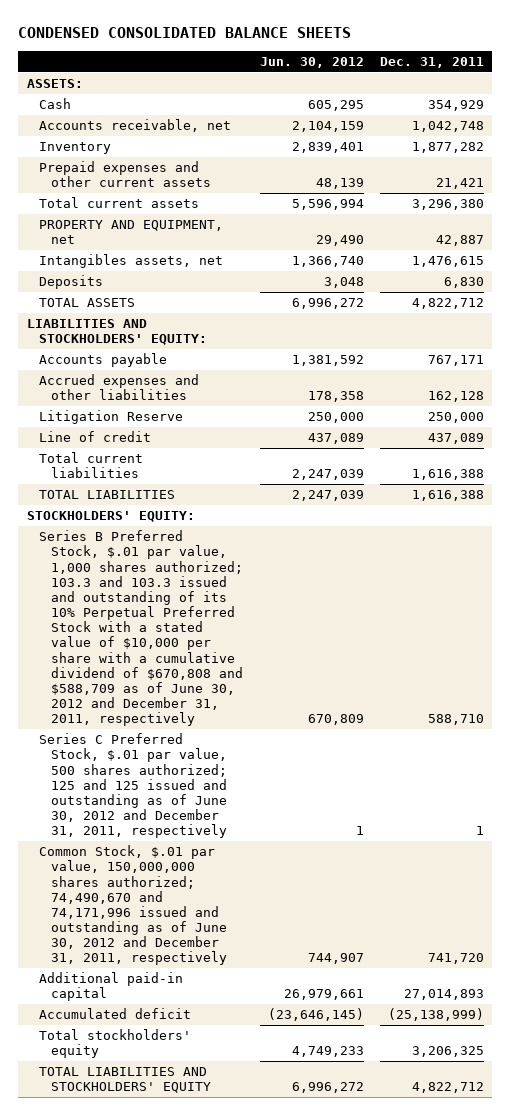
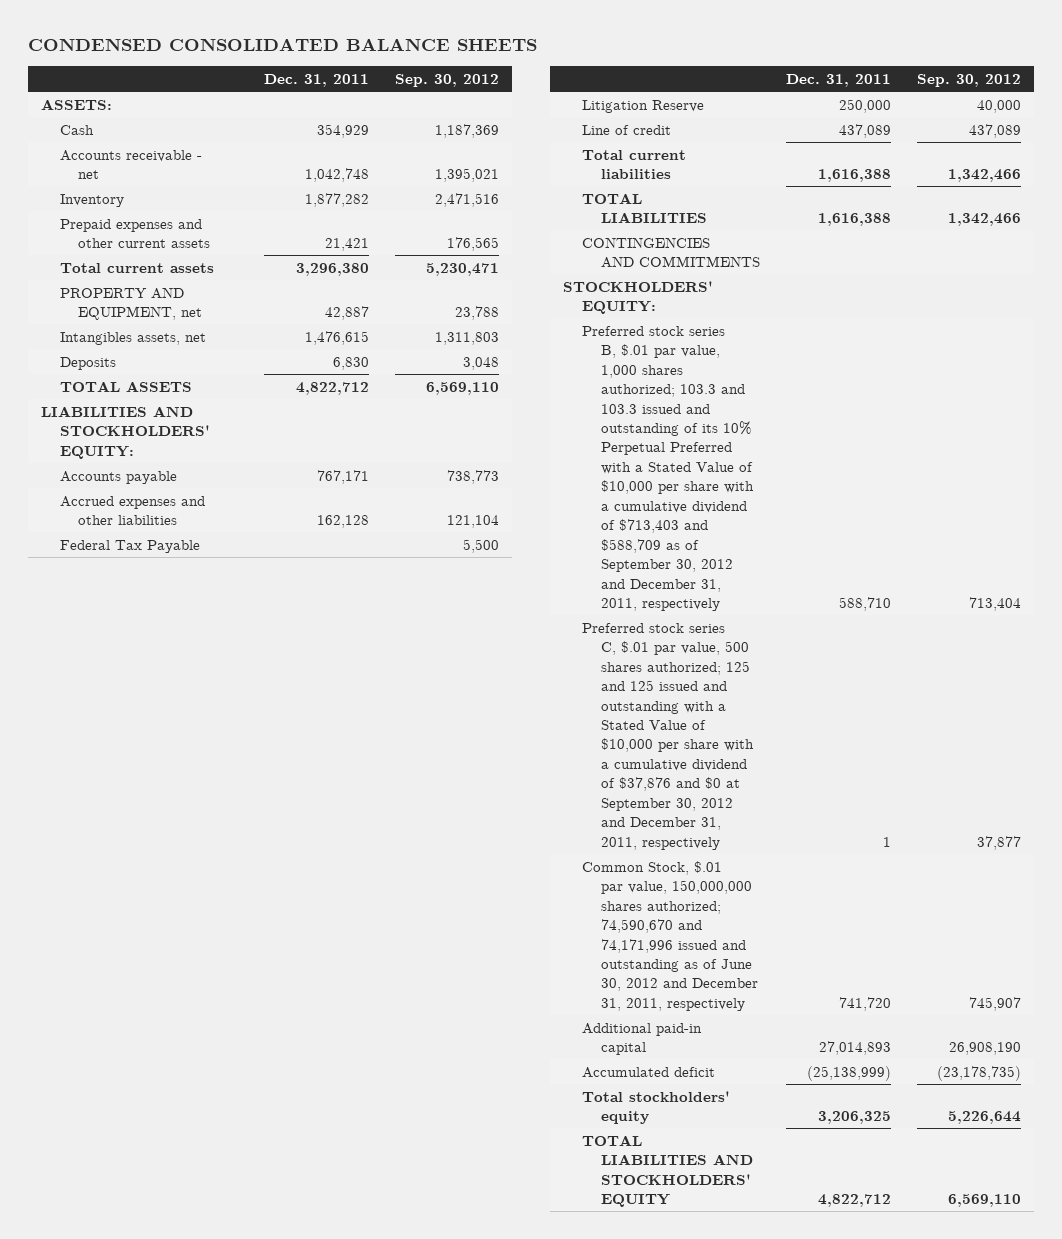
[259,56,364,68] Jun. 30, 2012 -> none
none -> [394,73,499,87] Sep. 30, 2012
[38,119,231,133] Accounts receivable, net -> [59,149,202,180] Accounts receivable - net
none -> [59,539,200,553] Federal Tax Payable
none -> [581,236,760,269] CONTINGENCIES AND COMMITMENTS
[38,530,244,727] Series B Preferred Stock, $.01 par value, 1,000 shares authorized; 103.3 and 103.3 issued and outstanding of its 10% Perpetual Preferred Stock with a stated value of $10,000 per share with a cumulative dividend of $670,808 and $588,709 as of June 30, 2012 and December 31, 2011, respectively -> [581,325,754,612] Preferred stock series B, $.01 par value, 1,000 shares authorized; 103.3 and 103.3 issued and outstanding of its 10% Perpetual Preferred with a Stated Value of $10,000 per share with a cumulative dividend of $713,403 and $588,709 as of September 30, 2012 and December 31, 2011, respectively
[38,733,228,839] Series C Preferred Stock, $.01 par value, 500 shares authorized; 125 and 125 issued and outstanding as of June 30, 2012 and December 31, 2011, respectively -> [581,622,754,850] Preferred stock series C, $.01 par value, 500 shares authorized; 125 and 125 issued and outstanding with a Stated Value of $10,000 per share with a cumulative dividend of $37,876 and $0 at September 30, 2012 and December 31, 2011, respectively
[38,845,228,966] Common Stock, $.01 par value, 150,000,000 shares authorized; 74,490,670 and 74,171,996 issued and outstanding as of June 30, 2012 and December 31, 2011, respectively -> [581,860,758,1011] Common Stock, $.01 par value, 150,000,000 shares authorized; 74,590,670 and 74,171,996 issued and outstanding as of June 30, 2012 and December 31, 2011, respectively

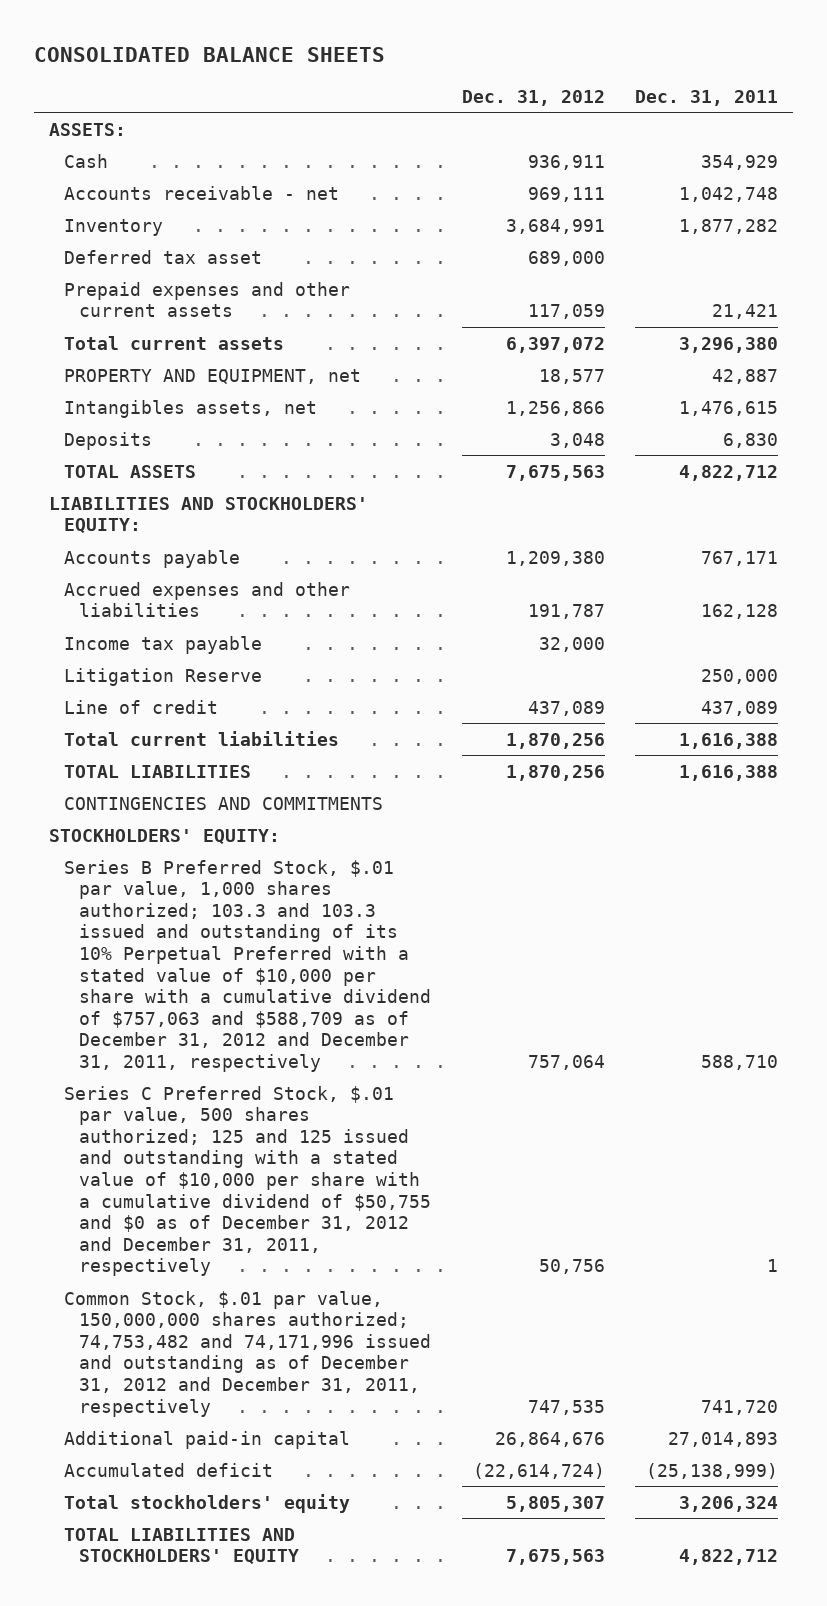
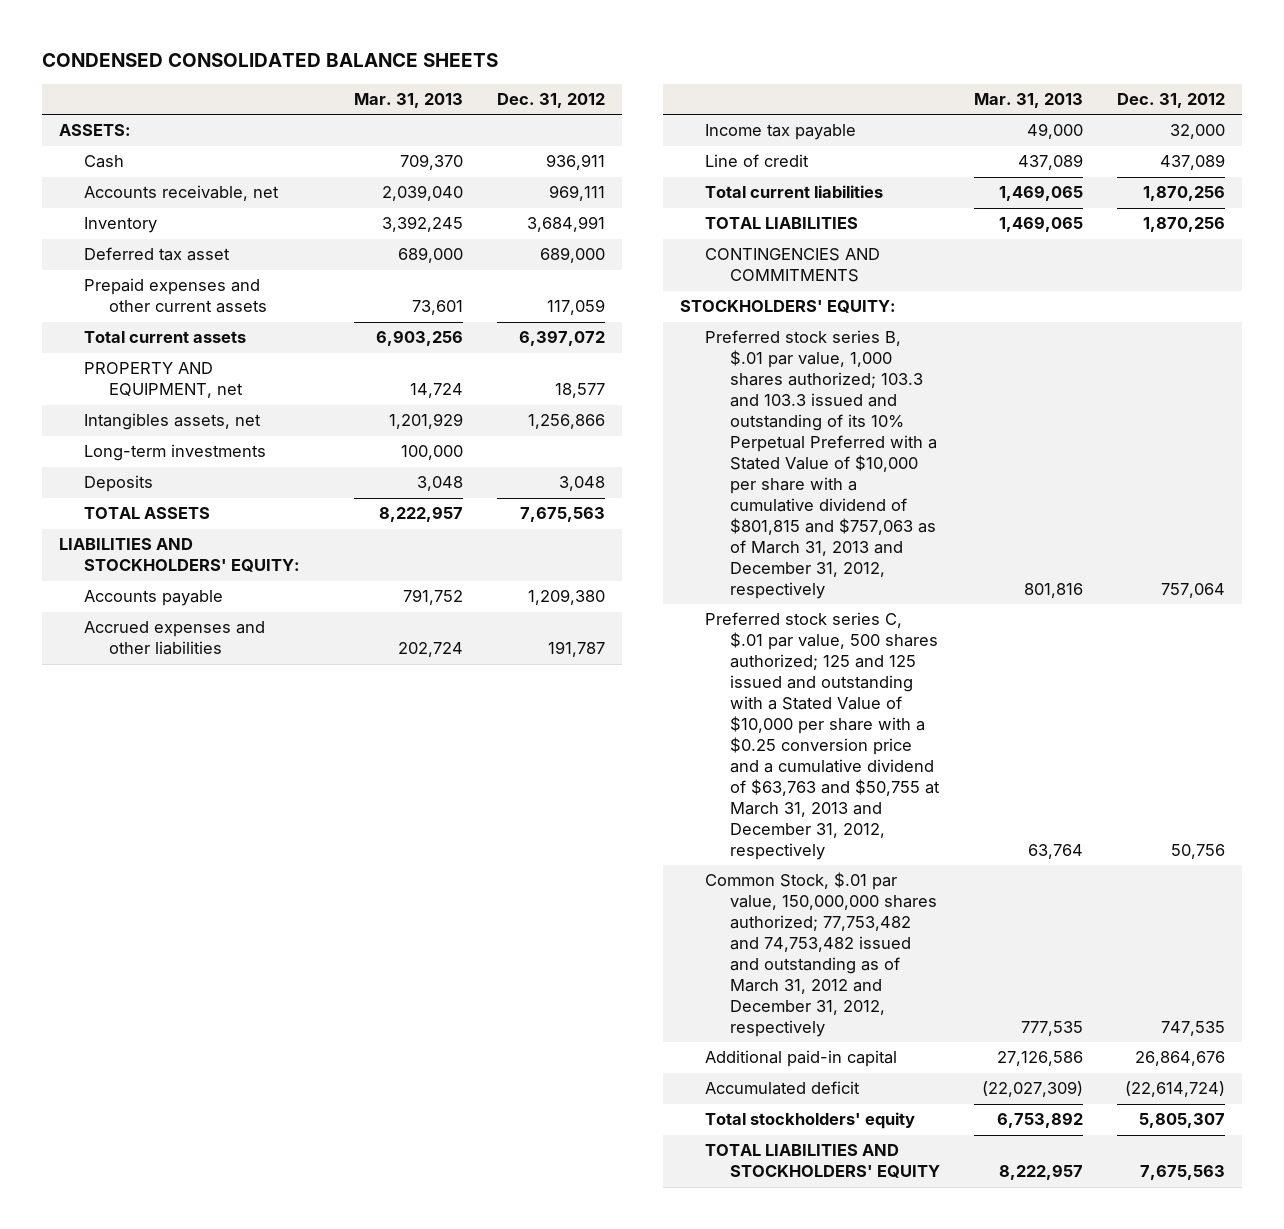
[34,47,386,63] CONSOLIDATED BALANCE SHEETS -> [42,53,499,68] CONDENSED CONSOLIDATED BALANCE SHEETS
[634,89,778,106] Dec. 31, 2011 -> none
none -> [353,93,463,109] Mar. 31, 2013
[64,185,340,200] Accounts receivable - net -> [84,185,280,202] Accounts receivable, net
none -> [84,444,267,462] Long-term investments
[64,667,263,686] Litigation Reserve -> none
[64,859,432,1072] Series B Preferred Stock, $.01 par value, 1,000 shares authorized; 103.3 and 103.3 issued and outstanding of its 10% Perpetual Preferred with a stated value of $10,000 per share with a cumulative dividend of $757,063 and $588,709 as of December 31, 2012 and December 31, 2011, respectively -> [704,330,937,599] Preferred stock series B, $.01 par value, 1,000 shares authorized; 103.3 and 103.3 issued and outstanding of its 10% Perpetual Preferred with a Stated Value of $10,000 per share with a cumulative dividend of $801,815 and $757,063 as of March 31, 2013 and December 31, 2012, respectively
[64,1085,432,1277] Series C Preferred Stock, $.01 par value, 500 shares authorized; 125 and 125 issued and outstanding with a stated value of $10,000 per share with a cumulative dividend of $50,755 and $0 as of December 31, 2012 and December 31, 2011, respectively -> [704,612,940,860] Preferred stock series C, $.01 par value, 500 shares authorized; 125 and 125 issued and outstanding with a Stated Value of $10,000 per share with a $0.25 conversion price and a cumulative dividend of $63,763 and $50,755 at March 31, 2013 and December 31, 2012, respectively
[64,1290,432,1417] Common Stock, $.01 par value, 150,000,000 shares authorized; 74,753,482 and 74,171,996 issued and outstanding as of December 31, 2012 and December 31, 2011, respectively -> [704,872,937,1038] Common Stock, $.01 par value, 150,000,000 shares authorized; 77,753,482 and 74,753,482 issued and outstanding as of March 31, 2012 and December 31, 2012, respectively

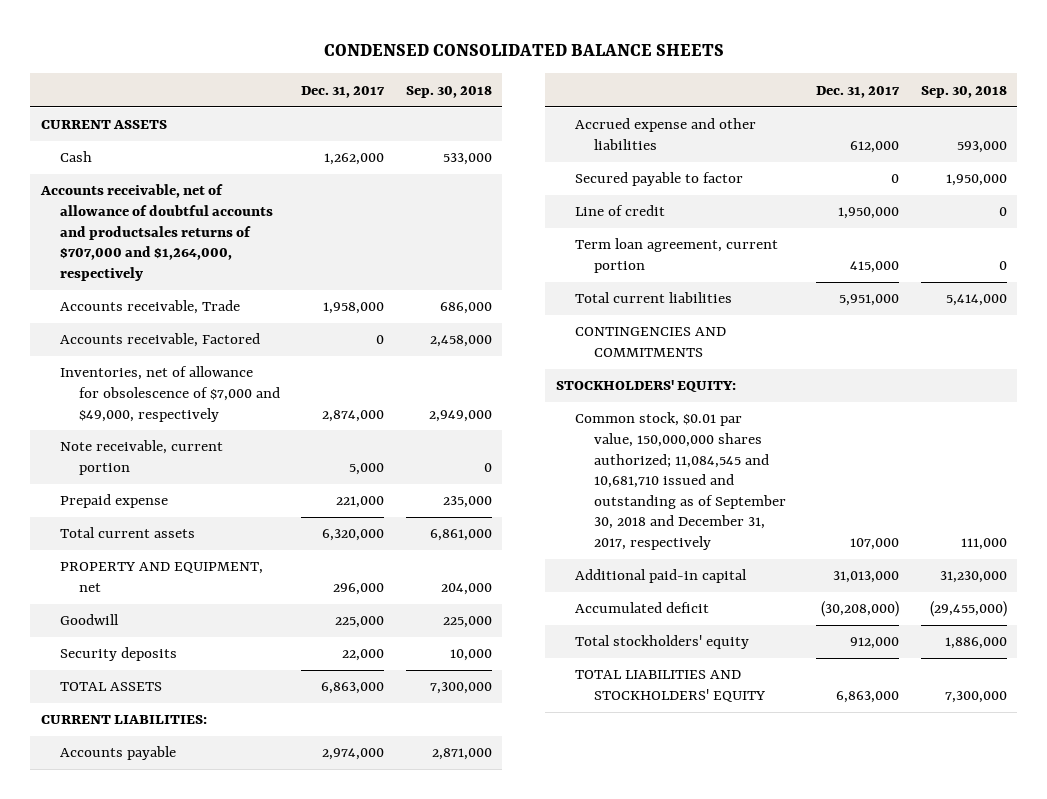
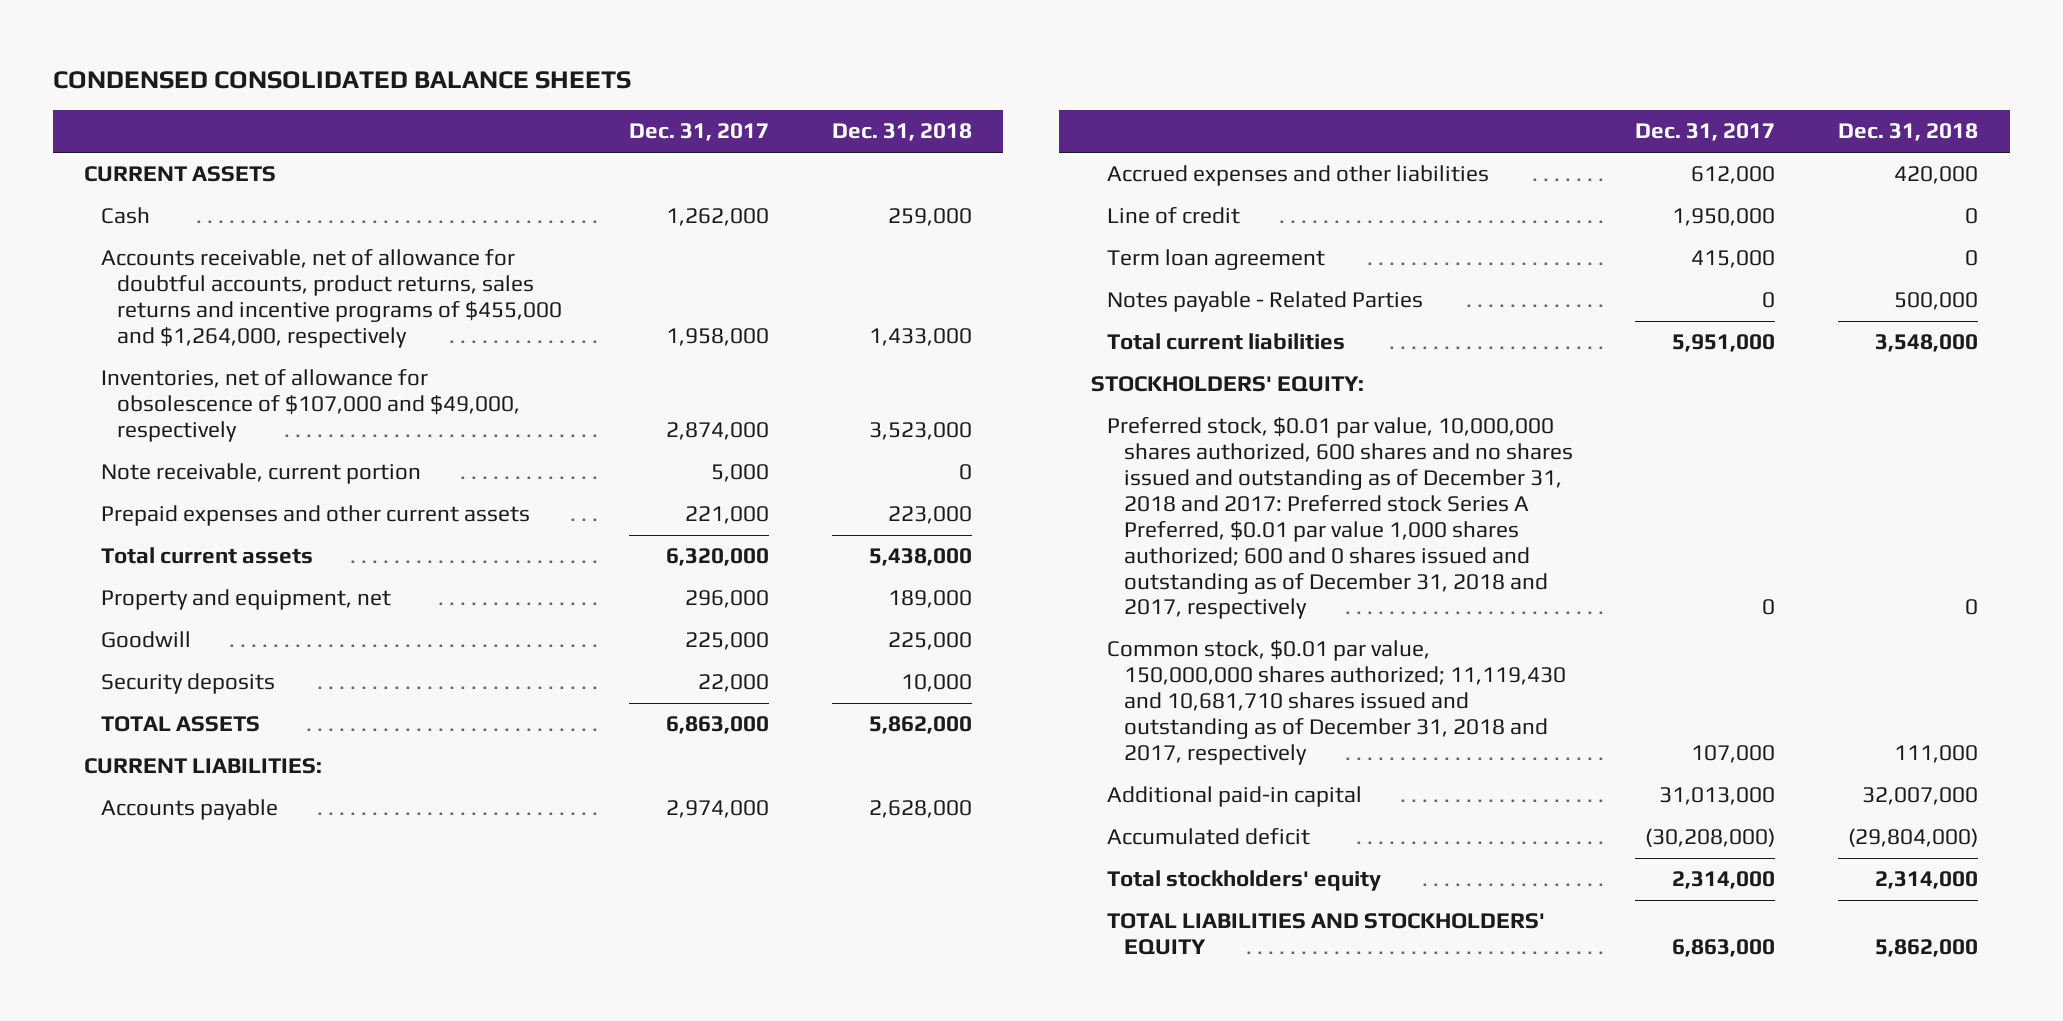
[405,85,492,98] Sep. 30, 2018 -> none
none -> [831,123,972,142] Dec. 31, 2018
[39,184,273,281] Accounts receivable, net of allowance of doubtful accounts and productsales returns of $707,000 and $1,264,000, respectively -> none
[59,333,260,348] Accounts receivable, Factored -> none
[59,300,240,315] Accounts receivable, Trade -> [100,249,563,348] Accounts receivable, net of allowance for doubtful accounts, product returns, sales returns and incentive programs of $455,000 and $1,264,000, respectively
[59,366,281,422] Inventories, net of allowance for obsolescence of $7,000 and $49,000, respectively -> [100,369,521,443] Inventories, net of allowance for obsolescence of $107,000 and $49,000, respectively
[59,494,168,509] Prepaid expense -> [100,505,530,527] Prepaid expenses and other current assets
[59,562,263,593] PROPERTY AND EQUIPMENT, net -> [100,589,391,611] Property and equipment, net
[574,172,743,187] Secured payable to factor -> none
[574,118,756,151] Accrued expense and other liabilities -> [1107,165,1490,187] Accrued expenses and other liabilities
[574,238,778,274] Term loan agreement, current portion -> [1107,249,1326,271] Term loan agreement
none -> [1107,291,1424,313] Notes payable - Related Parties
[574,327,726,358] CONTINGENCIES AND COMMITMENTS -> none
none -> [1107,417,1573,620] Preferred stock, $0.01 par value, 10,000,000 shares authorized, 600 shares and no shares issued and outstanding as of December 31, 2018 and 2017: Preferred stock Series A Preferred, $0.01 par value 1,000 shares authorized; 600 and 0 shares issued and outstanding as of December 31, 2018 and 2017, respectively
[574,412,787,551] Common stock, $0.01 par value, 150,000,000 shares authorized; 11,084,545 and 10,681,710 issued and outstanding as of September 30, 2018 and December 31, 2017, respectively -> [1107,640,1566,765] Common stock, $0.01 par value, 150,000,000 shares authorized; 11,119,430 and 10,681,710 shares issued and outstanding as of December 31, 2018 and 2017, respectively
[850,637,900,650] 912,000 -> [1672,871,1776,890] 2,314,000

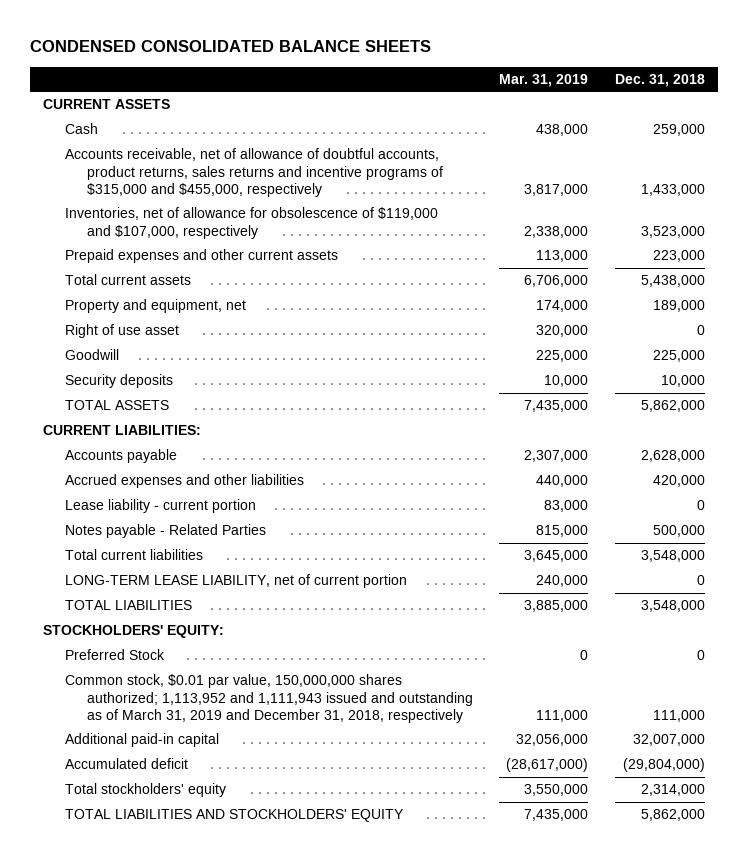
[629,123,770,142] Dec. 31, 2017 -> none
none -> [499,73,589,87] Mar. 31, 2019
[100,463,421,485] Note receivable, current portion -> none
[100,249,563,348] Accounts receivable, net of allowance for doubtful accounts, product returns, sales returns and incentive programs of $455,000 and $1,264,000, respectively -> [65,148,444,197] Accounts receivable, net of allowance of doubtful accounts, product returns, sales returns and incentive programs of $315,000 and $455,000, respectively
[100,369,521,443] Inventories, net of allowance for obsolescence of $107,000 and $49,000, respectively -> [65,207,439,239] Inventories, net of allowance for obsolescence of $119,000 and $107,000, respectively
none -> [65,324,180,339] Right of use asset
[1107,207,1241,225] Line of credit -> none
[1107,249,1326,271] Term loan agreement -> none
none -> [65,499,257,514] Lease liability - current portion
none -> [65,574,408,589] LONG-TERM LEASE LIABILITY, net of current portion
none -> [65,600,193,611] TOTAL LIABILITIES
[1107,417,1573,620] Preferred stock, $0.01 par value, 10,000,000 shares authorized, 600 shares and no shares issued and outstanding as of December 31, 2018 and 2017: Preferred stock Series A Preferred, $0.01 par value 1,000 shares authorized; 600 and 0 shares issued and outstanding as of December 31, 2018 and 2017, respectively -> [65,649,166,661] Preferred Stock
[1107,640,1566,765] Common stock, $0.01 par value, 150,000,000 shares authorized; 11,119,430 and 10,681,710 shares issued and outstanding as of December 31, 2018 and 2017, respectively -> [65,674,474,723] Common stock, $0.01 par value, 150,000,000 shares authorized; 1,113,952 and 1,111,943 issued and outstanding as of March 31, 2019 and December 31, 2018, respectively

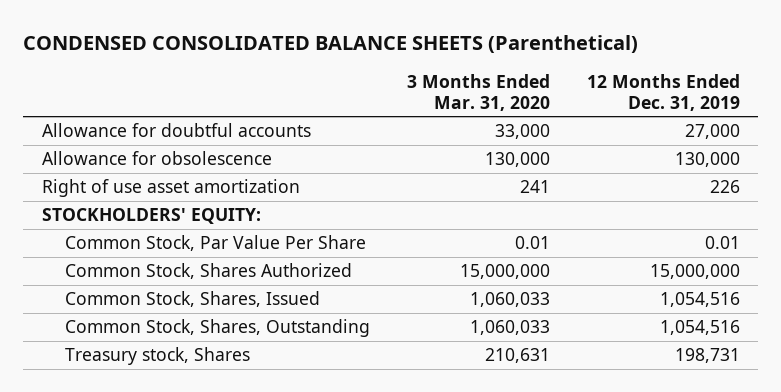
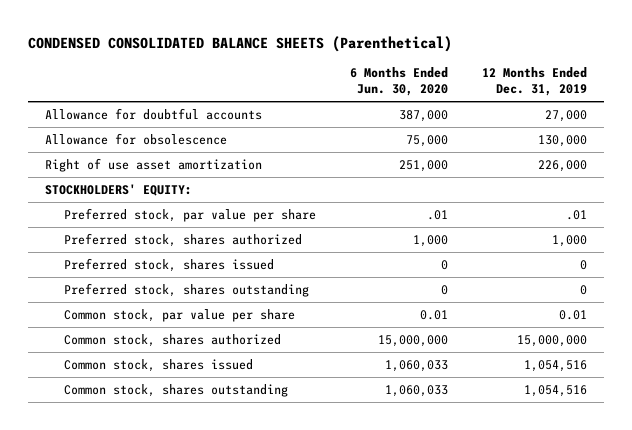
[406,74,550,111] 3 Months Ended Mar. 31, 2020 -> none
none -> [349,67,448,96] 6 Months Ended Jun. 30, 2020
[709,180,740,194] 226 -> [537,160,587,173] 226,000
[64,347,250,366] Treasury stock, Shares -> none
none -> [63,208,316,223] Preferred stock, par value per share
none -> [63,233,302,248] Preferred stock, shares authorized
none -> [63,258,274,273] Preferred stock, shares issued
none -> [63,283,309,298] Preferred stock, shares outstanding
[64,235,366,252] Common Stock, Par Value Per Share -> [63,309,295,323] Common stock, par value per share
[64,263,352,280] Common Stock, Shares Authorized -> [63,334,281,348] Common stock, shares authorized
[64,291,320,308] Common Stock, Shares, Issued -> [63,359,253,373] Common stock, shares issued
[64,319,370,338] Common Stock, Shares, Outstanding -> [63,384,288,398] Common stock, shares outstanding

